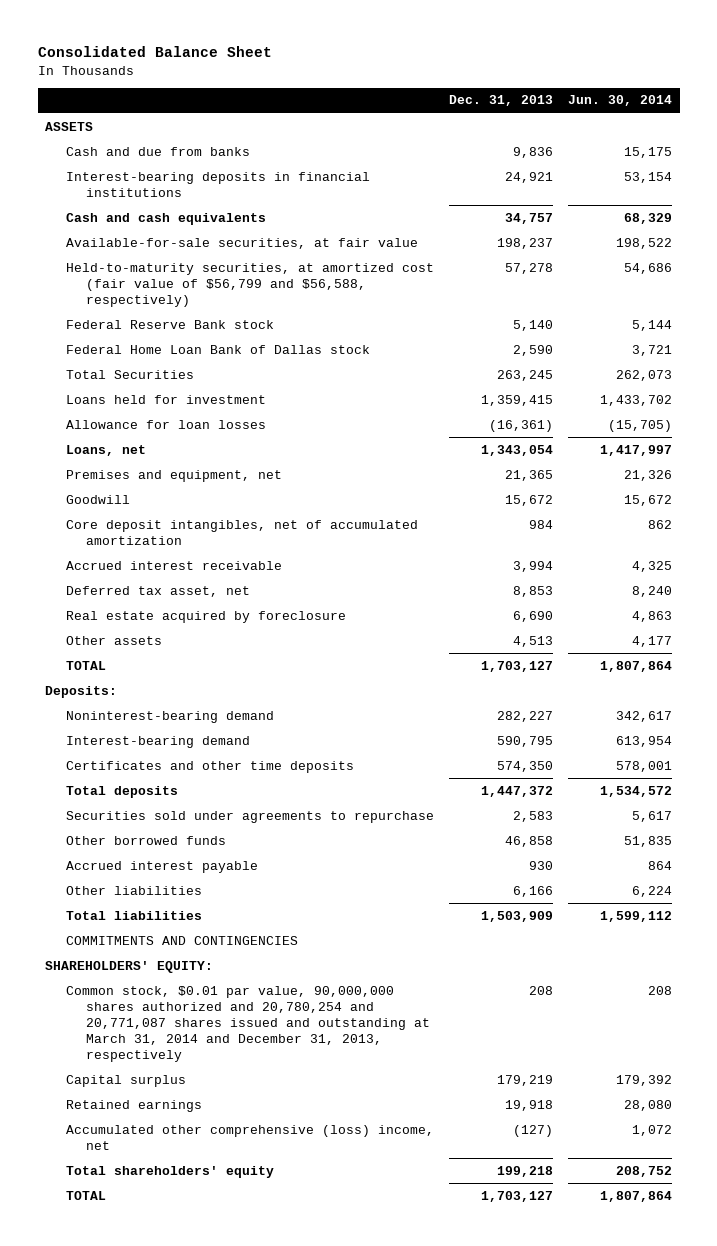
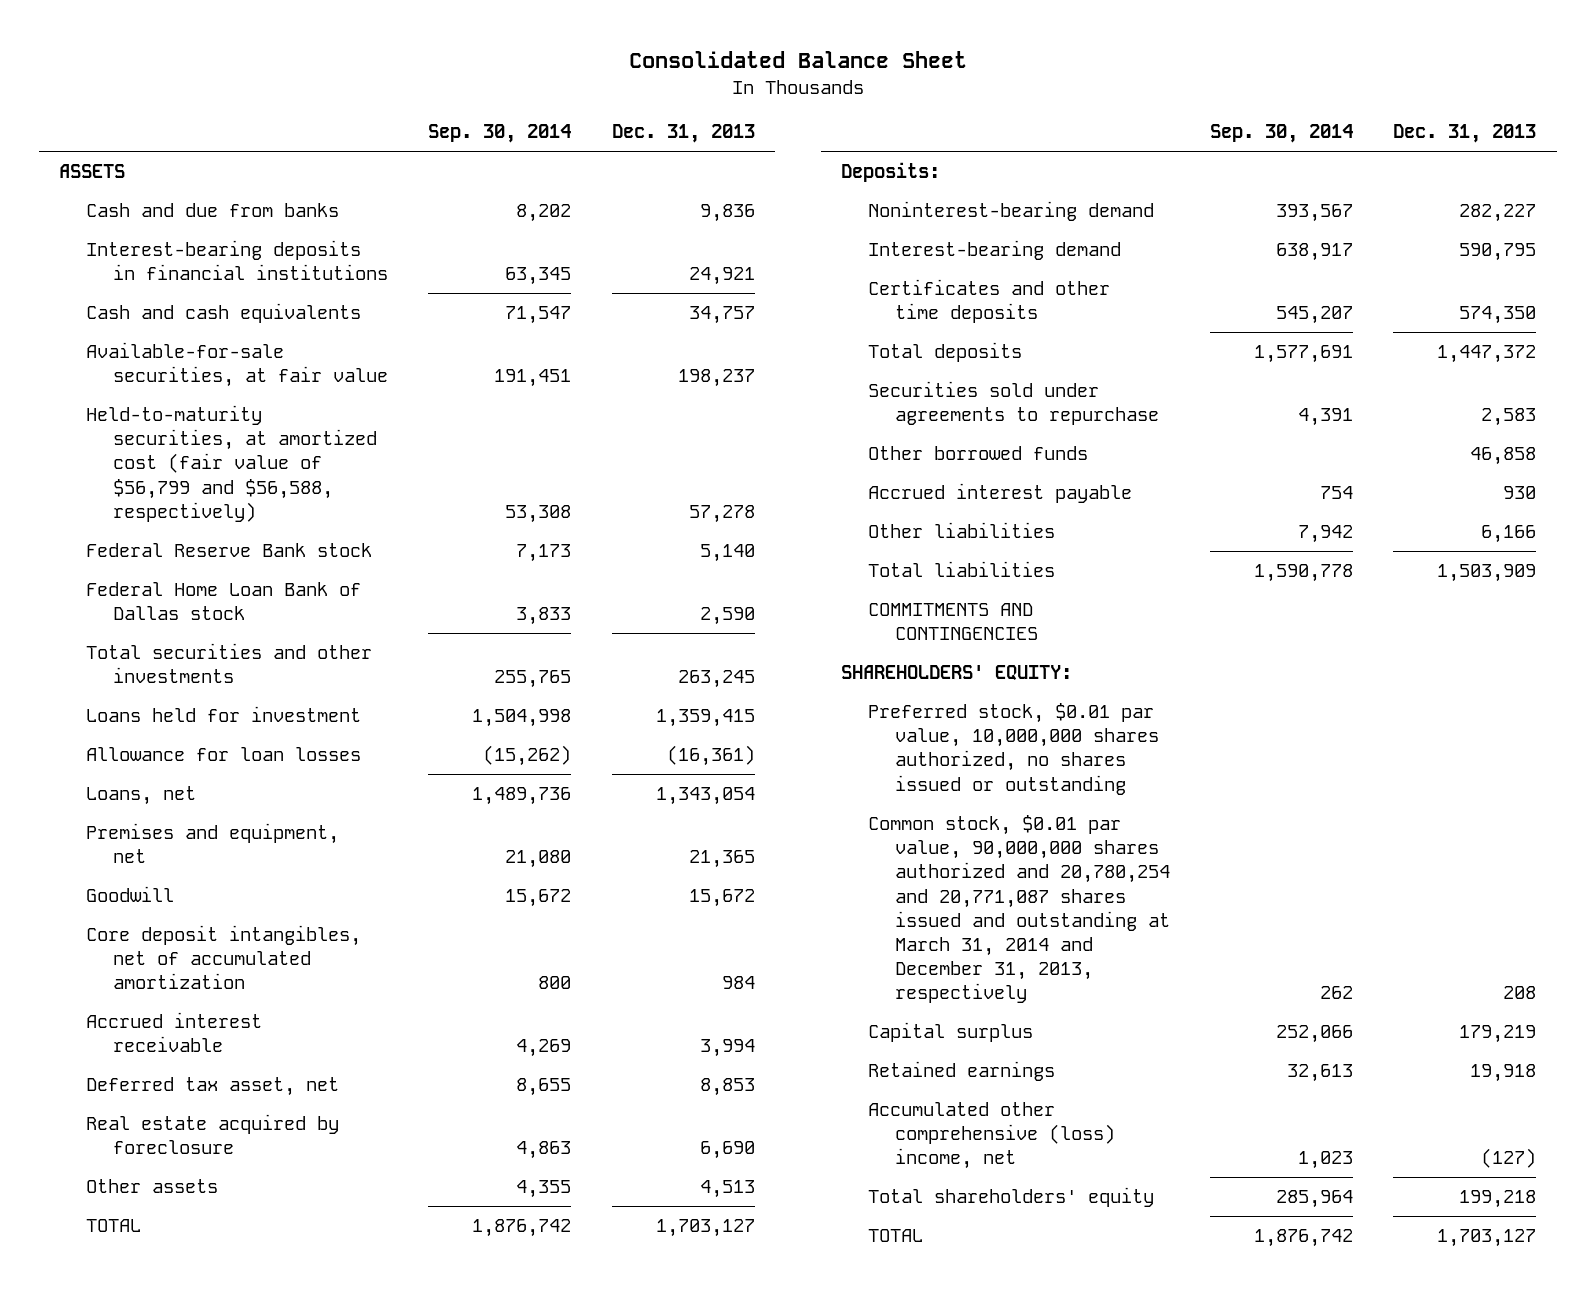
[567,95,672,107] Jun. 30, 2014 -> none
none -> [428,124,572,144] Sep. 30, 2014
[65,369,194,379] Total Securities -> [86,643,373,684] Total securities and other investments
none -> [868,703,1160,795] Preferred stock, $0.01 par value, 10,000,000 shares authorized, no shares issued or outstanding

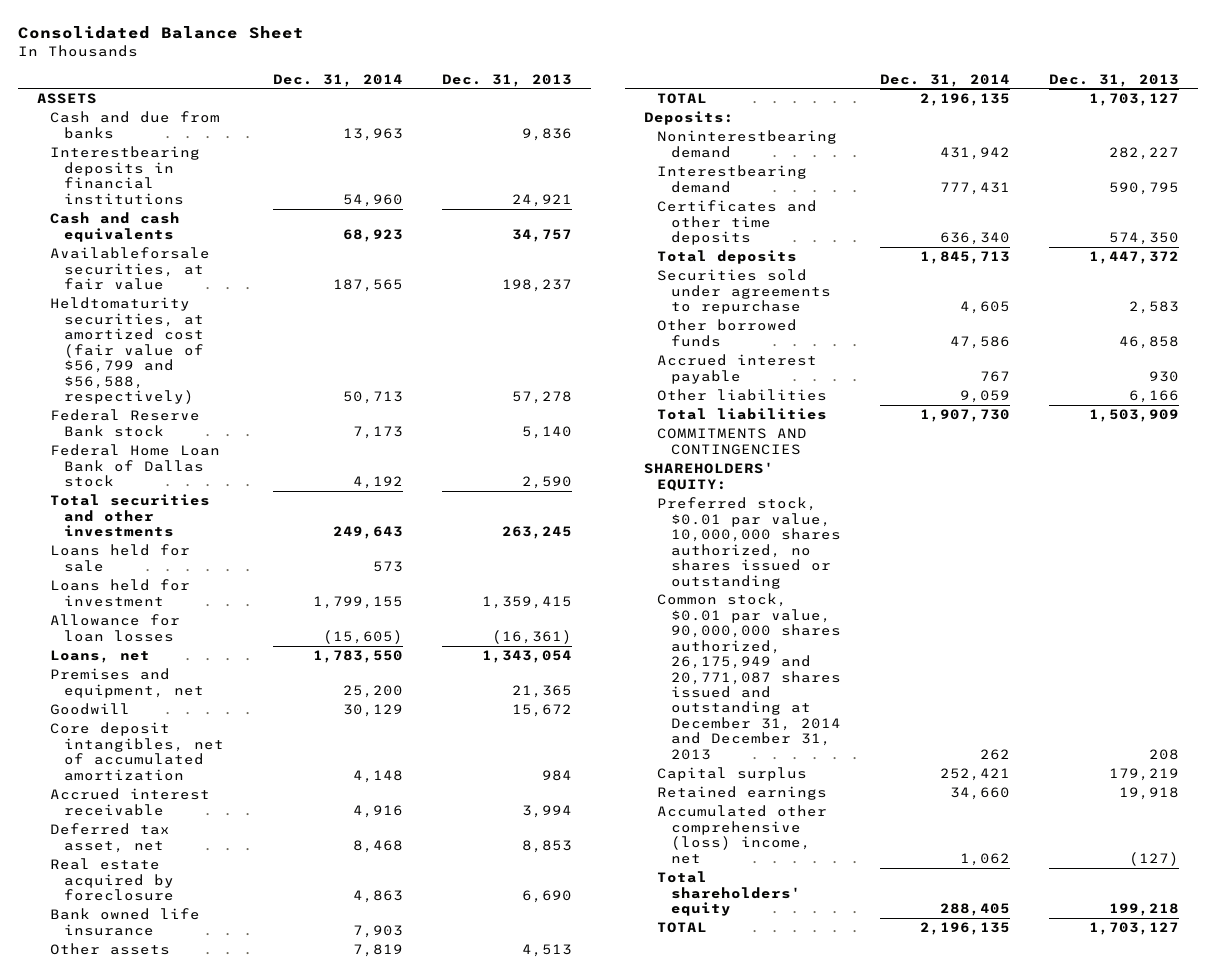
[428,124,572,144] Sep. 30, 2014 -> none
none -> [272,73,403,87] Dec. 31, 2014
[86,240,389,281] Interest-bearing deposits in financial institutions -> [50,146,201,205] Interestbearing deposits in financial institutions
[86,342,389,388] Available-for-sale securities, at fair value -> [50,247,211,291] Availableforsale securities, at fair value
[86,405,378,522] Held-to-maturity securities, at amortized cost (fair value of $56,799 and $56,588, respectively) -> [50,297,204,405] Heldtomaturity securities, at amortized cost (fair value of $56,799 and $56,588, respectively)
none -> [50,544,191,572] Loans held for sale
none -> [50,908,201,936] Bank owned life insurance
[868,201,1155,222] Noninterest-bearing demand -> [657,130,838,158] Noninterestbearing demand
[868,240,1122,261] Interest-bearing demand -> [657,165,808,193] Interestbearing demand
[868,815,1171,1004] Common stock, $0.01 par value, 90,000,000 shares authorized and 20,780,254 and 20,771,087 shares issued and outstanding at March 31, 2014 and December 31, 2013, respectively -> [657,593,841,760] Common stock, $0.01 par value, 90,000,000 shares authorized, 26,175,949 and 20,771,087 shares issued and outstanding at December 31, 2014 and December 31, 2013

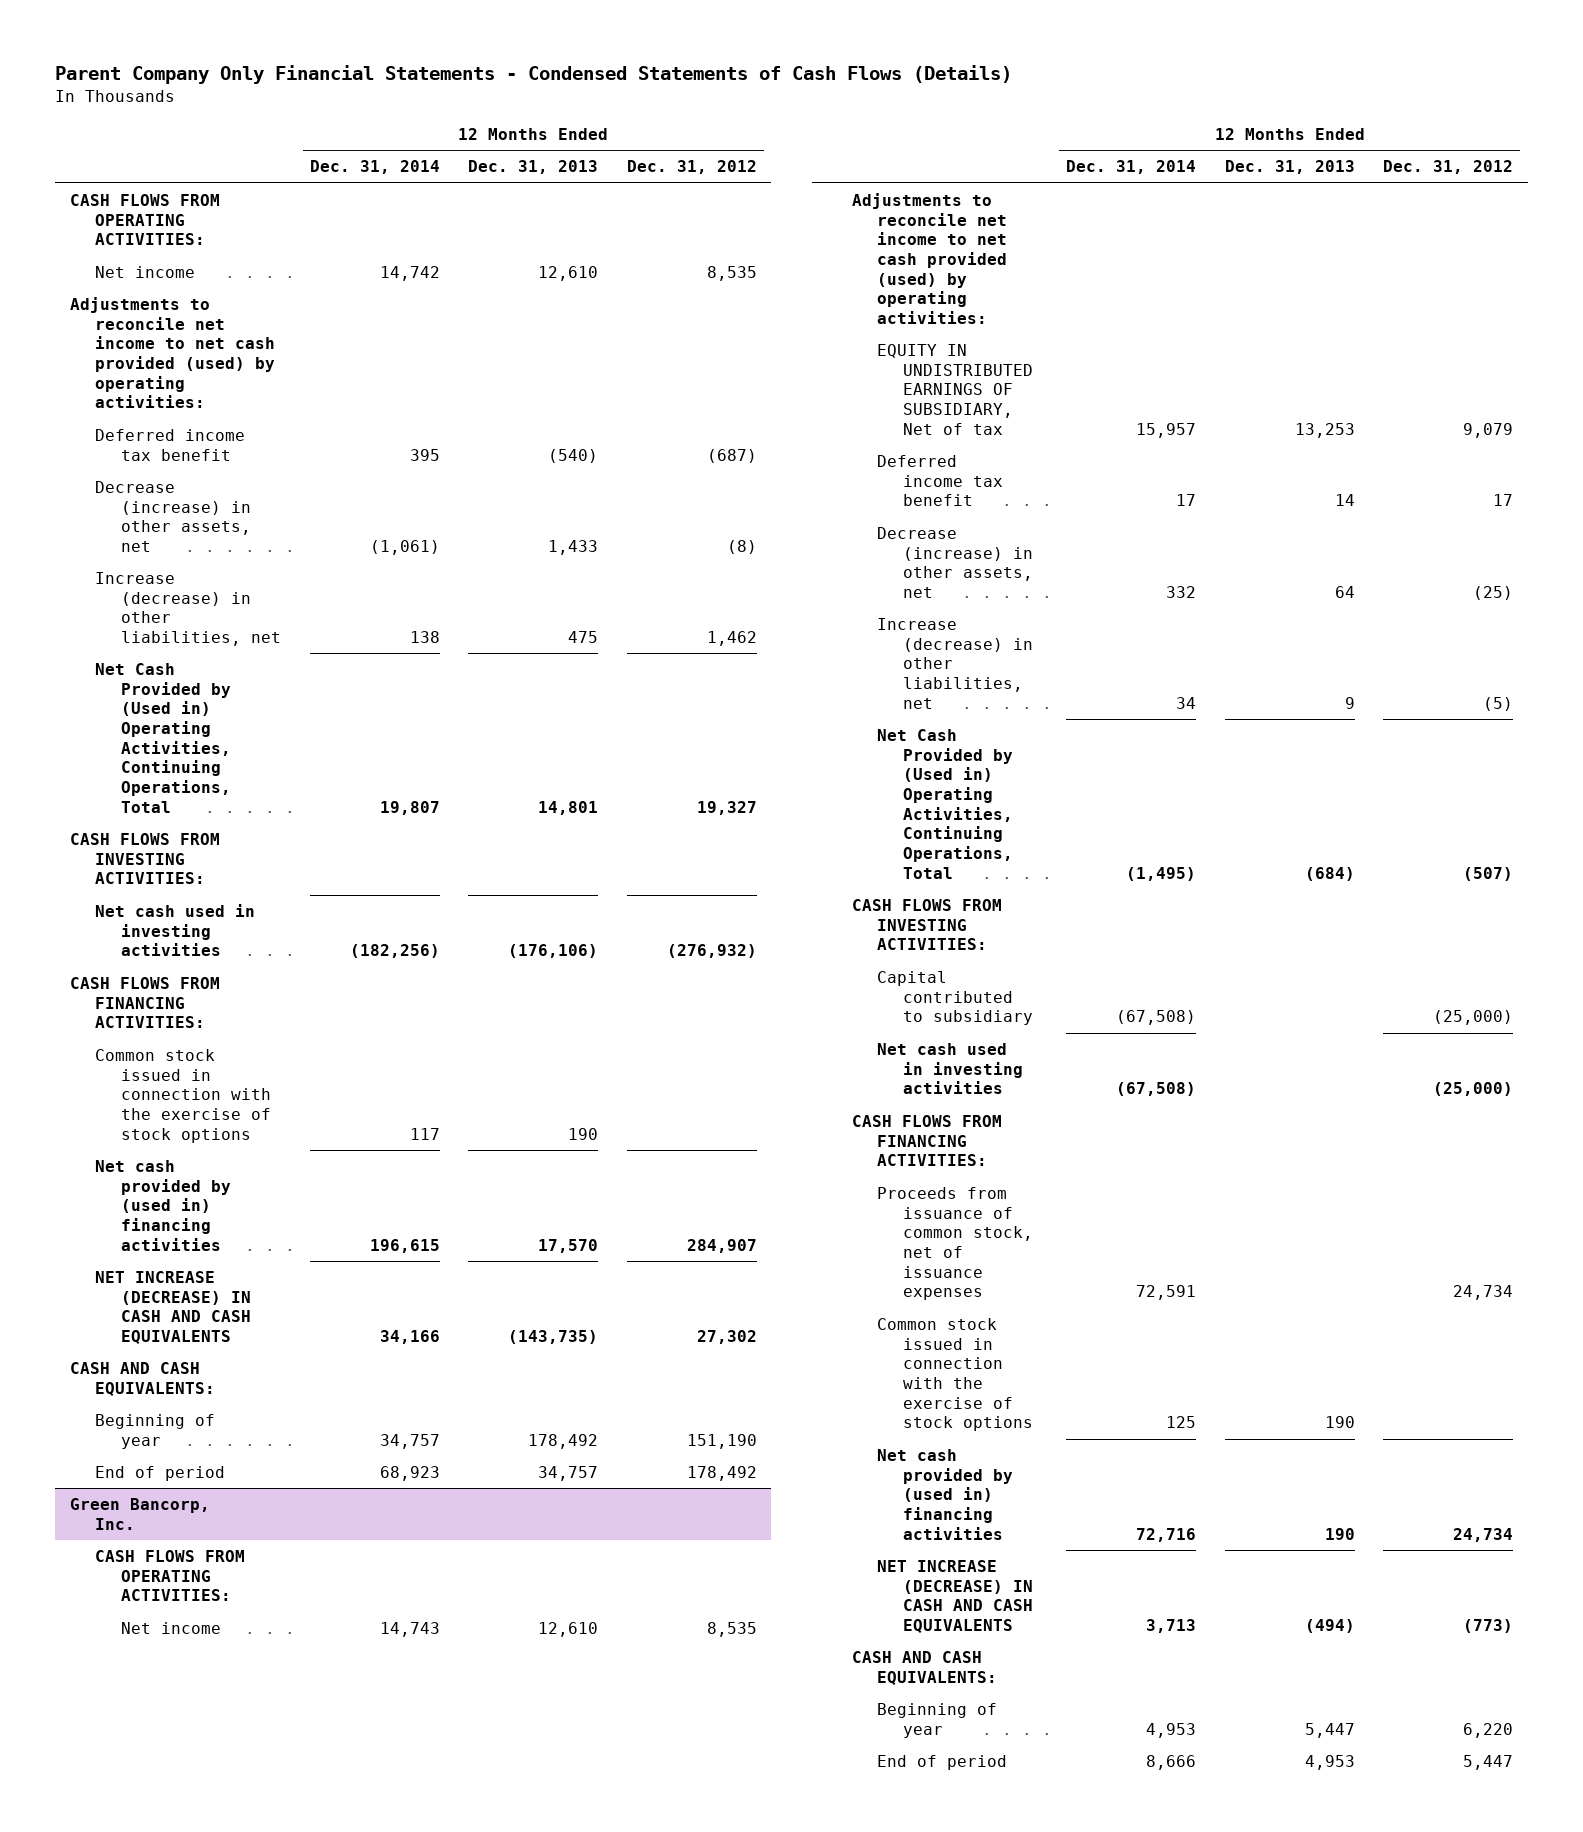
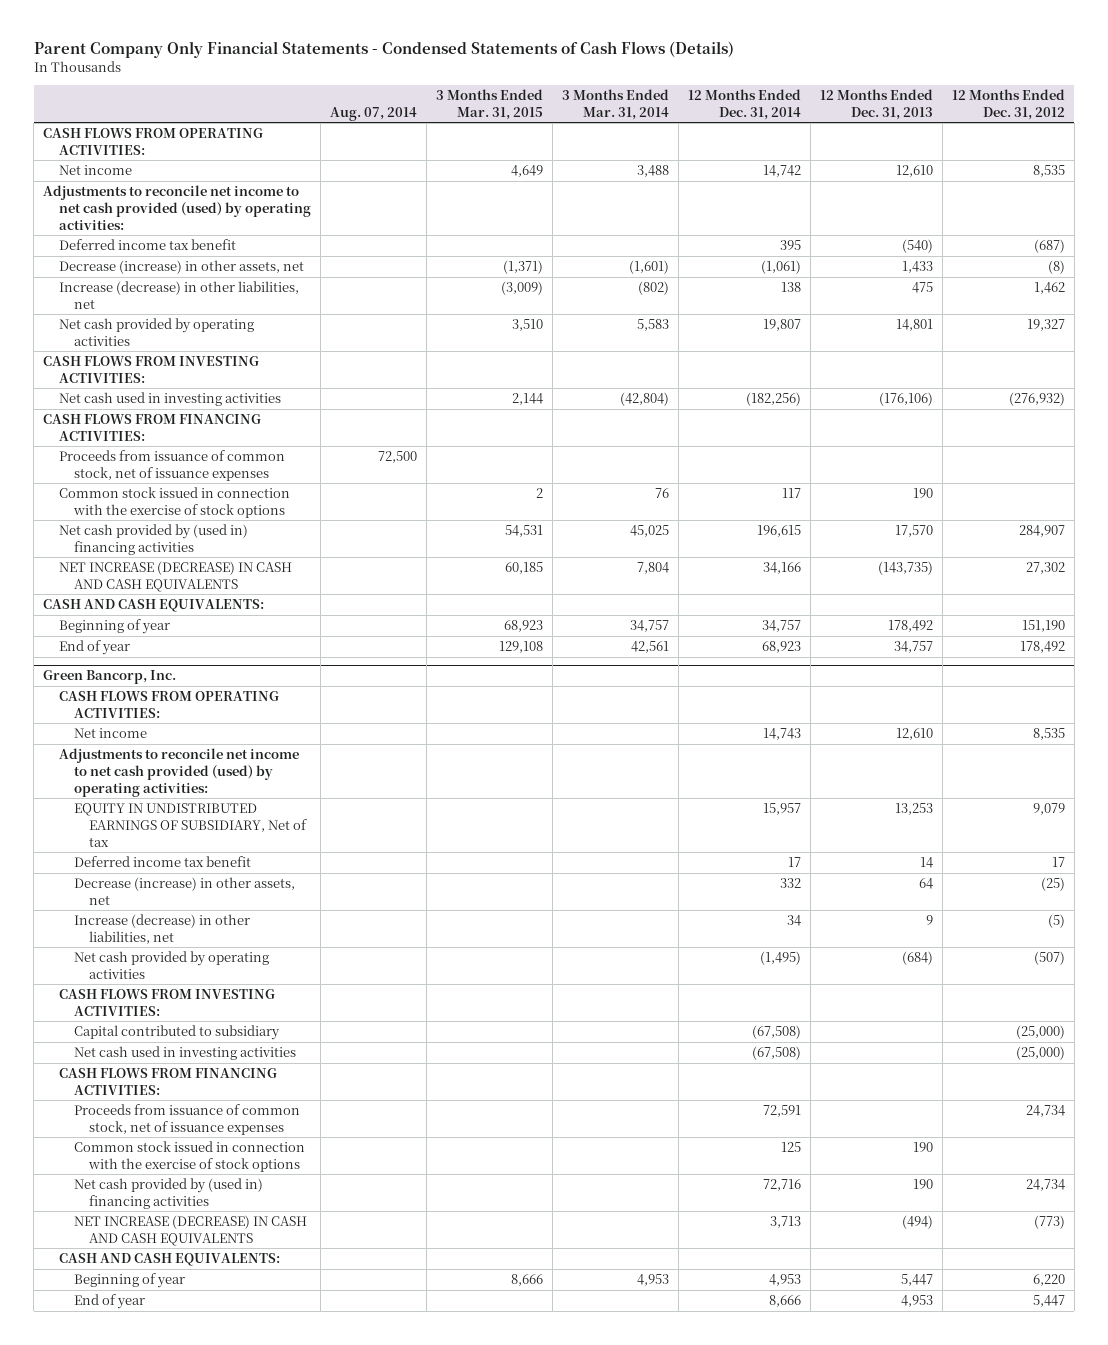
none -> [329,106,417,121] Aug. 07, 2014
none -> [435,88,543,120] 3 Months Ended Mar. 31, 2015
none -> [561,88,669,120] 3 Months Ended Mar. 31, 2014
[95,662,232,813] Net Cash Provided by (Used in) Operating Activities, Continuing Operations, Total -> [58,318,254,346] Net cash provided by operating activities
none -> [58,450,285,481] Proceeds from issuance of common stock, net of issuance expenses
[95,1465,226,1481] End of period -> [58,640,130,656] End of year
[877,728,1013,879] Net Cash Provided by (Used in) Operating Activities, Continuing Operations, Total -> [73,951,269,979] Net cash provided by operating activities
[877,1754,1008,1770] End of period -> [73,1294,145,1310] End of year

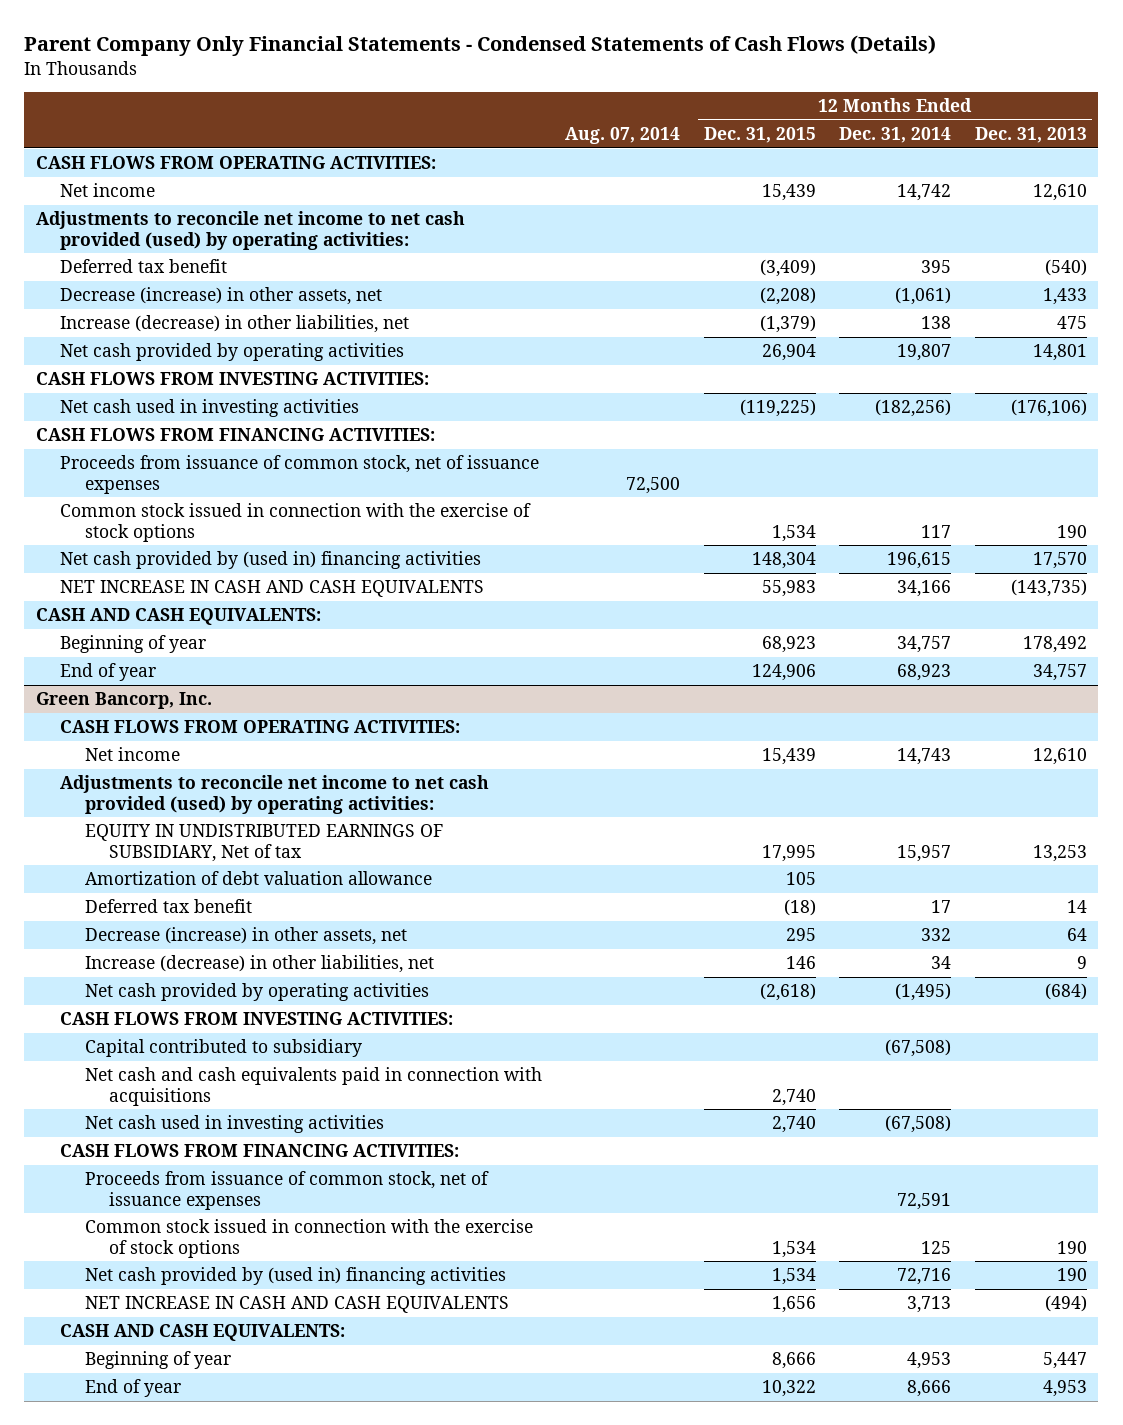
[435,88,543,120] 3 Months Ended Mar. 31, 2015 -> none
[561,88,669,120] 3 Months Ended Mar. 31, 2014 -> none
[951,88,1065,120] 12 Months Ended Dec. 31, 2012 -> none
none -> [703,127,816,144] Dec. 31, 2015
[58,239,236,251] Deferred income tax benefit -> [60,259,228,274] Deferred tax benefit
[58,561,292,592] NET INCREASE (DECREASE) IN CASH AND CASH EQUIVALENTS -> [60,580,485,598] NET INCREASE IN CASH AND CASH EQUIVALENTS
none -> [84,871,432,886] Amortization of debt valuation allowance
[73,856,251,868] Deferred income tax benefit -> [84,899,252,914] Deferred tax benefit
none -> [84,1067,542,1106] Net cash and cash equivalents paid in connection with acquisitions
[73,1215,307,1246] NET INCREASE (DECREASE) IN CASH AND CASH EQUIVALENTS -> [84,1296,509,1314] NET INCREASE IN CASH AND CASH EQUIVALENTS

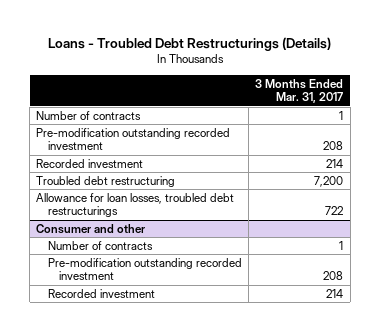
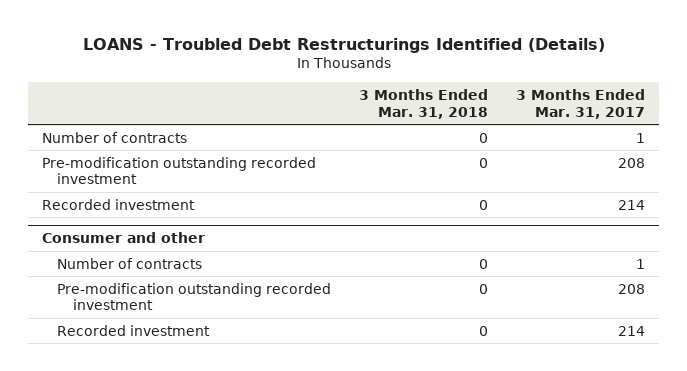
[47,36,331,51] Loans - Troubled Debt Restructurings (Details) -> [82,37,605,53] LOANS - Troubled Debt Restructurings Identified (Details)
none -> [359,89,489,119] 3 Months Ended Mar. 31, 2018
[36,175,176,187] Troubled debt restructuring -> none
[36,192,235,218] Allowance for loan losses, troubled debt restructurings -> none

